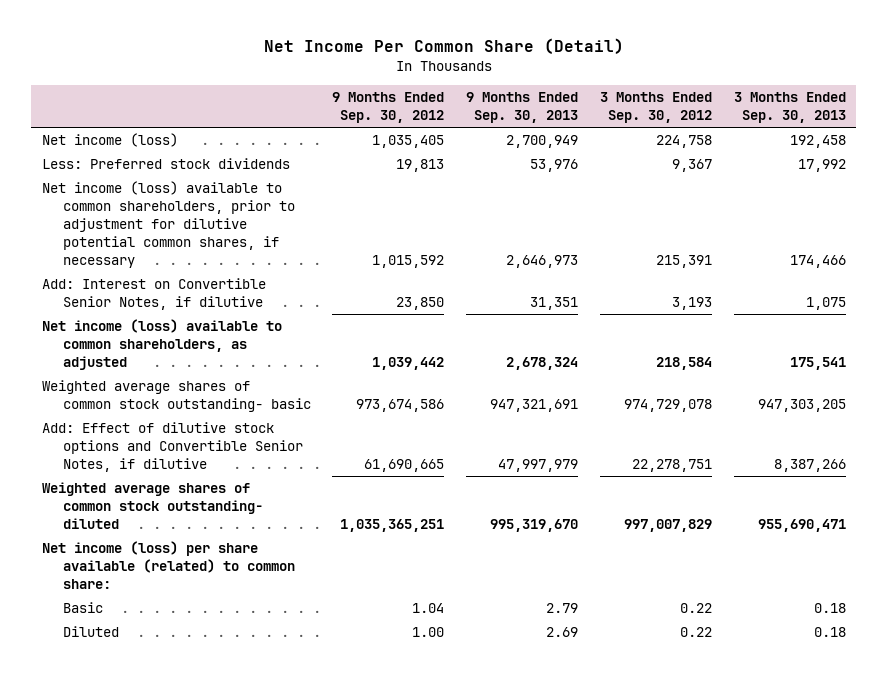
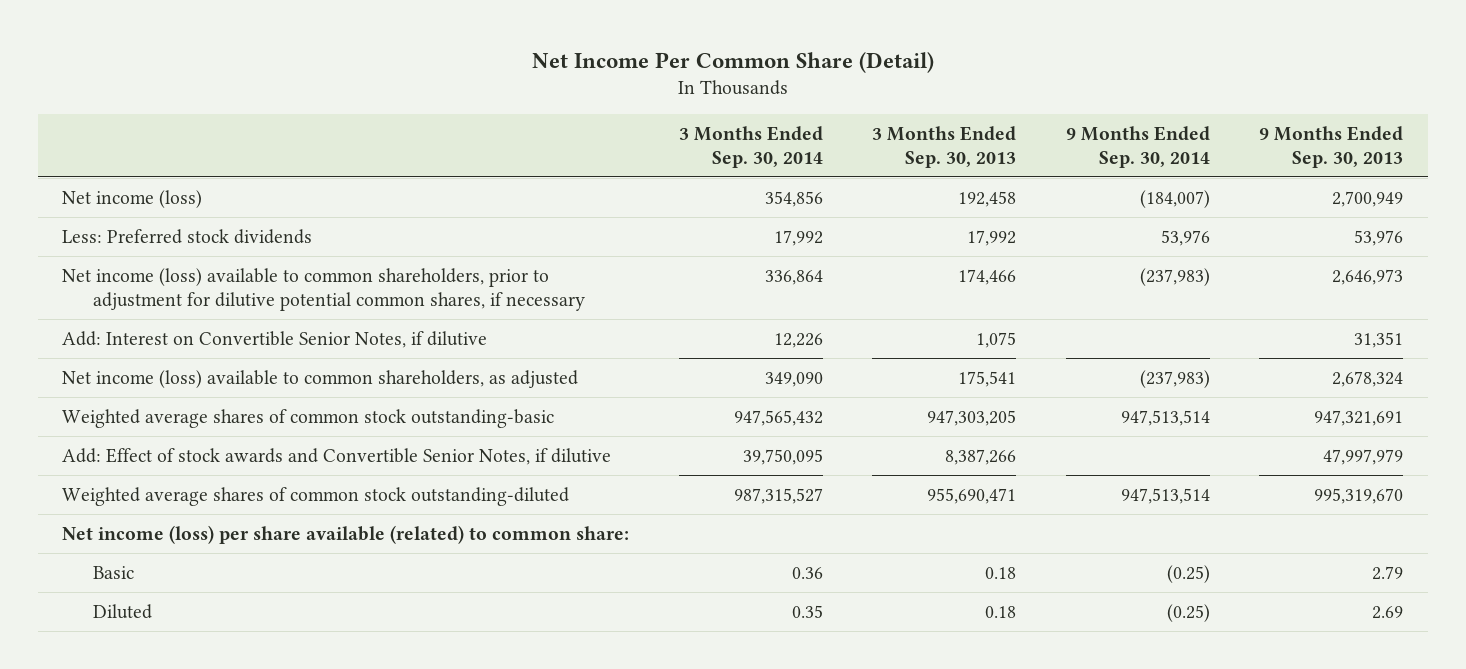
[332,92,445,124] 9 Months Ended Sep. 30, 2012 -> none
[599,92,712,124] 3 Months Ended Sep. 30, 2012 -> none
none -> [678,125,823,168] 3 Months Ended Sep. 30, 2014
none -> [1065,125,1210,168] 9 Months Ended Sep. 30, 2014
[41,380,311,413] Weighted average shares of common stock outstanding- basic -> [62,408,555,428] Weighted average shares of common stock outstanding-basic
[41,422,303,472] Add: Effect of dilutive stock options and Convertible Senior Notes, if dilutive -> [62,447,612,465] Add: Effect of stock awards and Convertible Senior Notes, if dilutive
[41,482,263,529] Weighted average shares of common stock outstanding- diluted -> [62,486,570,506] Weighted average shares of common stock outstanding-diluted

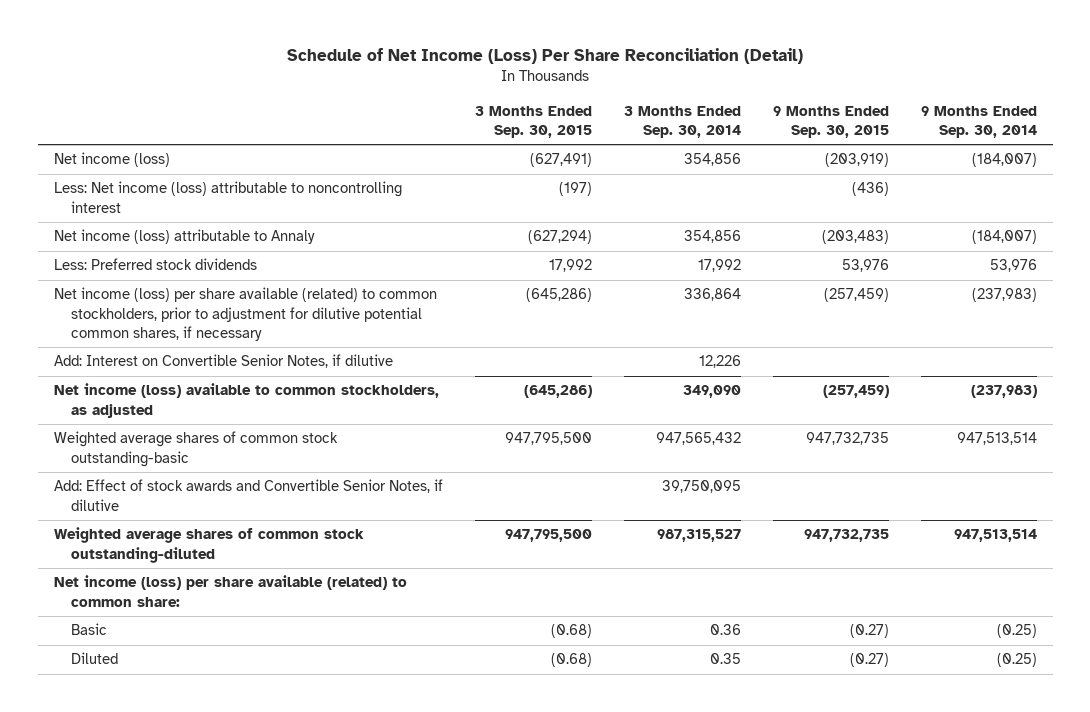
[531,52,934,74] Net Income Per Common Share (Detail) -> [287,47,804,64] Schedule of Net Income (Loss) Per Share Reconciliation (Detail)
[872,125,1017,168] 3 Months Ended Sep. 30, 2013 -> none
[1259,125,1404,168] 9 Months Ended Sep. 30, 2013 -> none
none -> [474,105,592,138] 3 Months Ended Sep. 30, 2015
none -> [772,105,889,138] 9 Months Ended Sep. 30, 2015
none -> [53,181,402,213] Less: Net income (loss) attributable to noncontrolling interest
none -> [53,229,315,245] Net income (loss) attributable to Annaly
[62,267,586,311] Net income (loss) available to common shareholders, prior to adjustment for dilutive potential common shares, if necessary -> [53,287,437,342] Net income (loss) per share available (related) to common stockholders, prior to adjustment for dilutive potential common shares, if necessary
[62,369,579,388] Net income (loss) available to common shareholders, as adjusted -> [53,383,439,418] Net income (loss) available to common stockholders, as adjusted

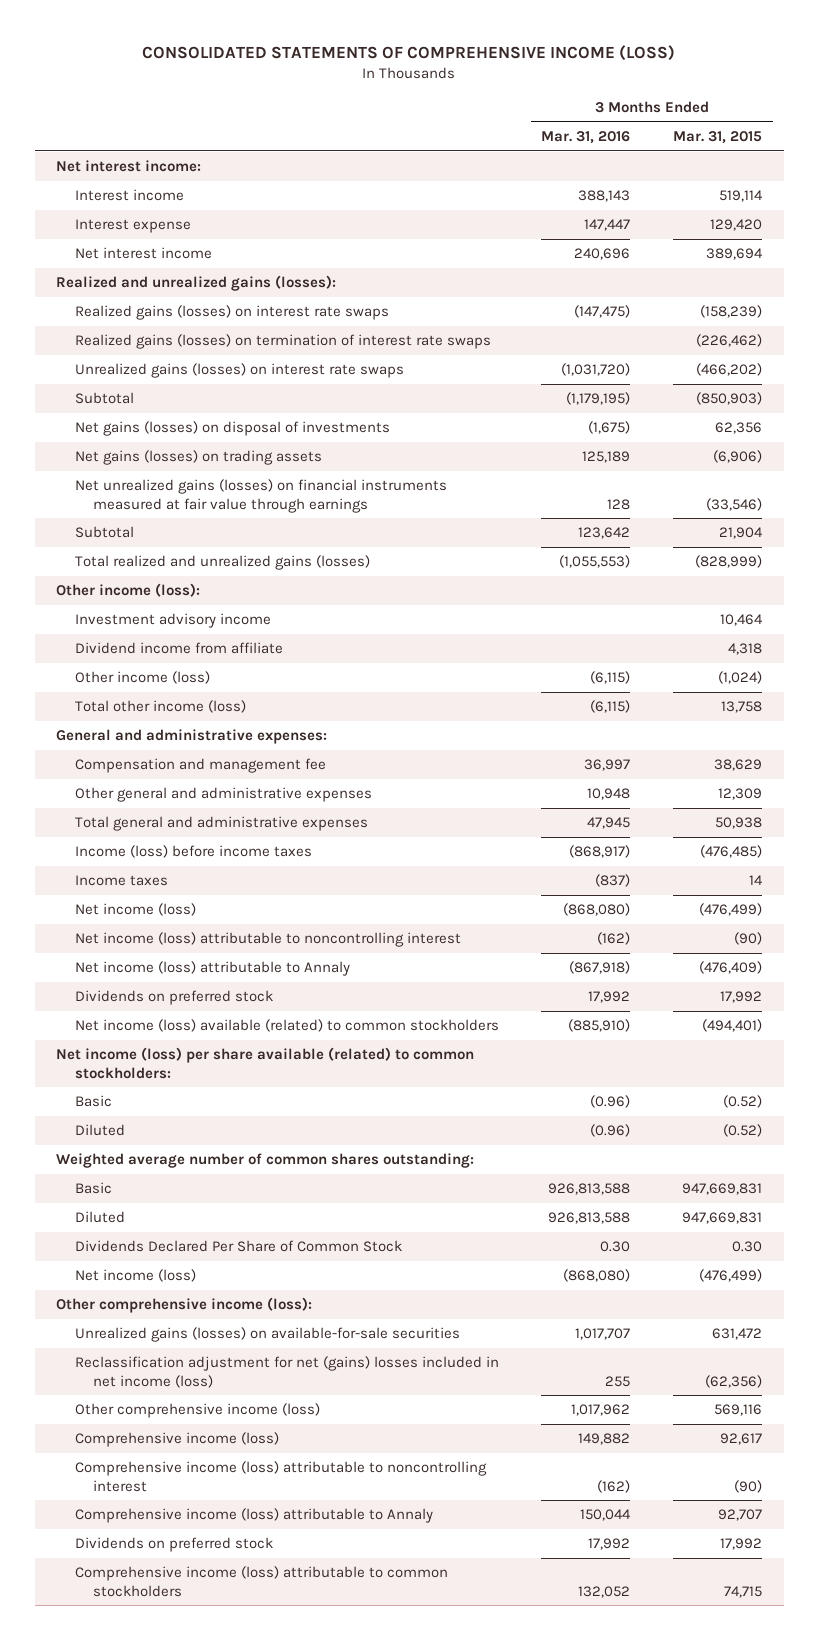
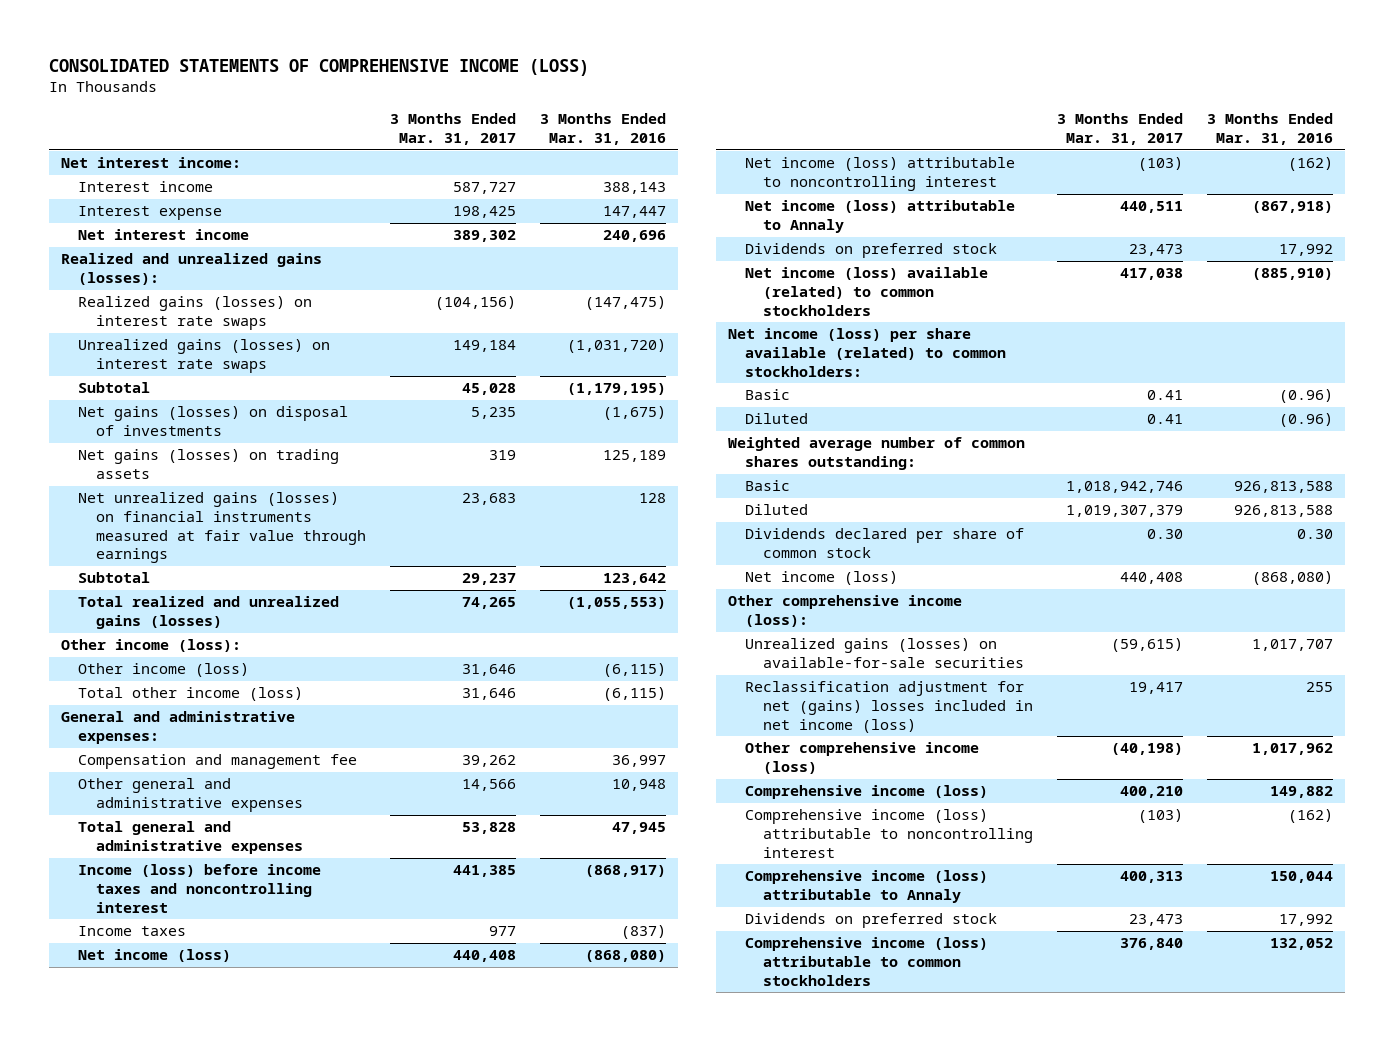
[673,130,763,144] Mar. 31, 2015 -> none
none -> [389,113,516,145] 3 Months Ended Mar. 31, 2017
[74,334,491,350] Realized gains (losses) on termination of interest rate swaps -> none
[74,613,271,629] Investment advisory income -> none
[74,642,283,655] Dividend income from affiliate -> none
[74,845,312,859] Income (loss) before income taxes -> [78,864,322,913] Income (loss) before income taxes and noncontrolling interest
[74,1240,402,1253] Dividends Declared Per Share of Common Stock -> [745,528,1025,559] Dividends declared per share of common stock

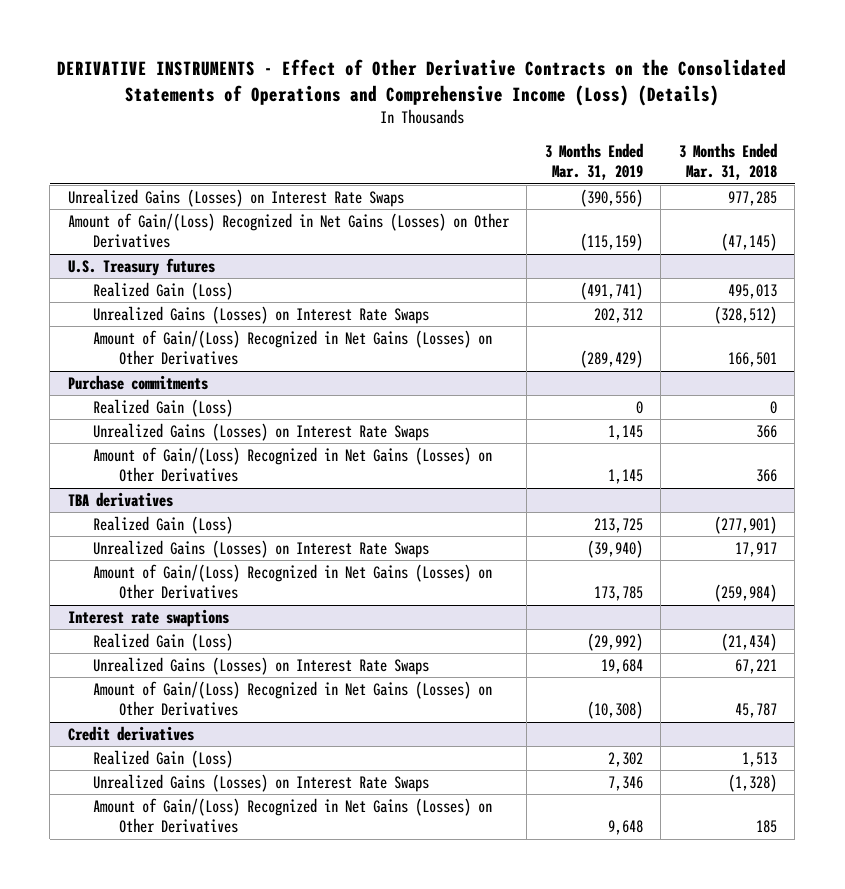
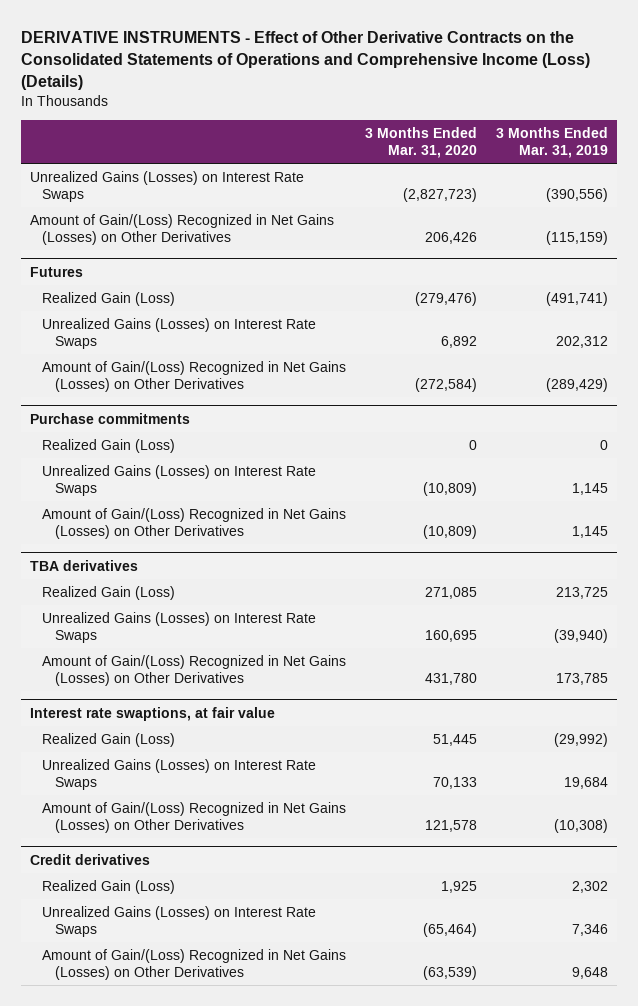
[678,143,777,181] 3 Months Ended Mar. 31, 2018 -> none
none -> [365,127,478,159] 3 Months Ended Mar. 31, 2020
[67,257,215,276] U.S. Treasury futures -> [30,266,84,277] Futures
[67,608,229,627] Interest rate swaptions -> [30,706,276,721] Interest rate swaptions, at fair value

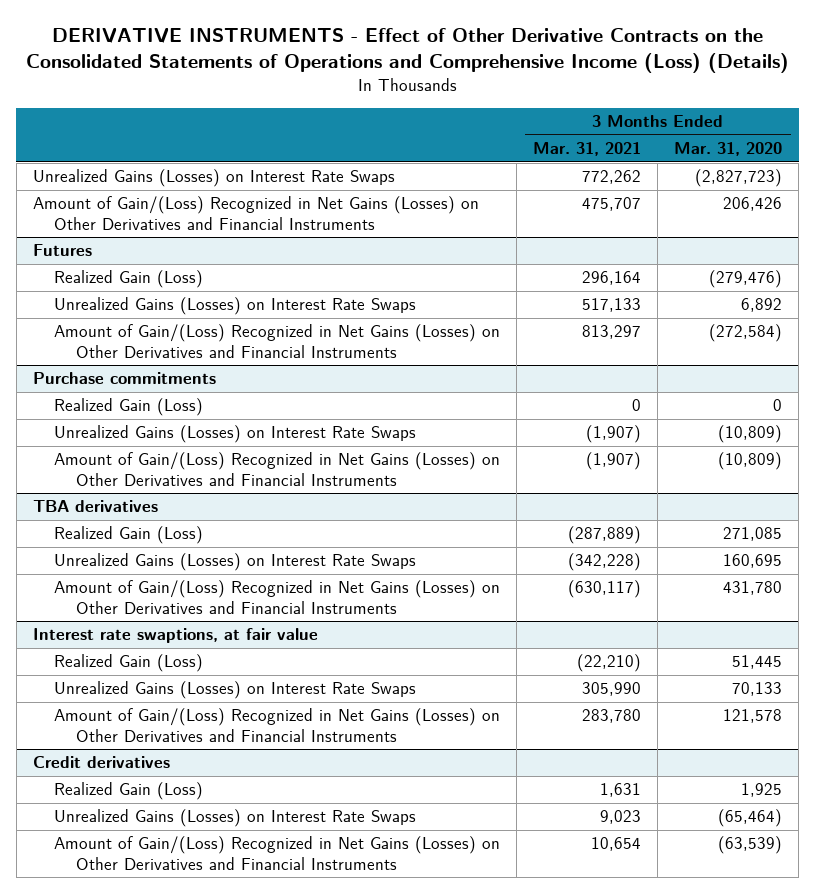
[495,127,608,159] 3 Months Ended Mar. 31, 2019 -> none
none -> [533,142,642,157] Mar. 31, 2021
[30,214,335,246] Amount of Gain/(Loss) Recognized in Net Gains (Losses) on Other Derivatives -> [32,196,479,230] Amount of Gain/(Loss) Recognized in Net Gains (Losses) on Other Derivatives and Financial Instruments
[42,361,347,393] Amount of Gain/(Loss) Recognized in Net Gains (Losses) on Other Derivatives -> [54,324,501,358] Amount of Gain/(Loss) Recognized in Net Gains (Losses) on Other Derivatives and Financial Instruments
[42,508,347,540] Amount of Gain/(Loss) Recognized in Net Gains (Losses) on Other Derivatives -> [54,452,501,486] Amount of Gain/(Loss) Recognized in Net Gains (Losses) on Other Derivatives and Financial Instruments
[42,655,347,687] Amount of Gain/(Loss) Recognized in Net Gains (Losses) on Other Derivatives -> [54,580,501,614] Amount of Gain/(Loss) Recognized in Net Gains (Losses) on Other Derivatives and Financial Instruments
[42,802,347,834] Amount of Gain/(Loss) Recognized in Net Gains (Losses) on Other Derivatives -> [54,708,501,742] Amount of Gain/(Loss) Recognized in Net Gains (Losses) on Other Derivatives and Financial Instruments
[42,949,347,981] Amount of Gain/(Loss) Recognized in Net Gains (Losses) on Other Derivatives -> [54,836,501,870] Amount of Gain/(Loss) Recognized in Net Gains (Losses) on Other Derivatives and Financial Instruments

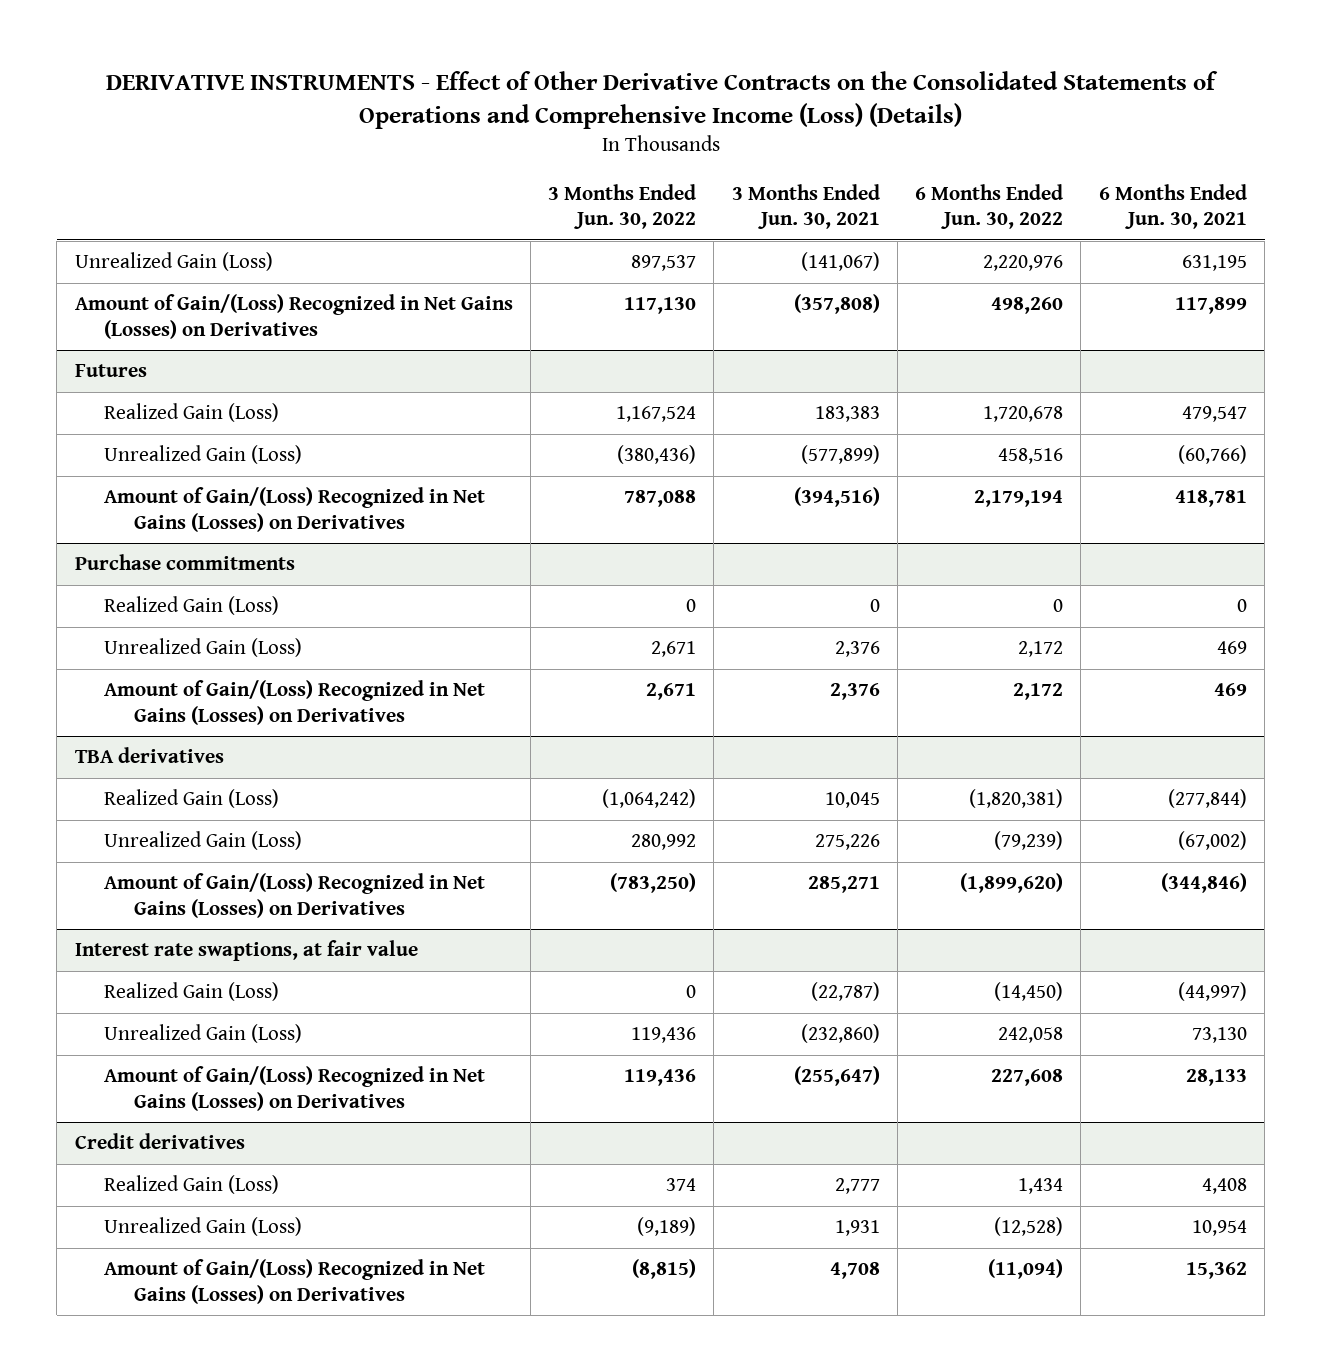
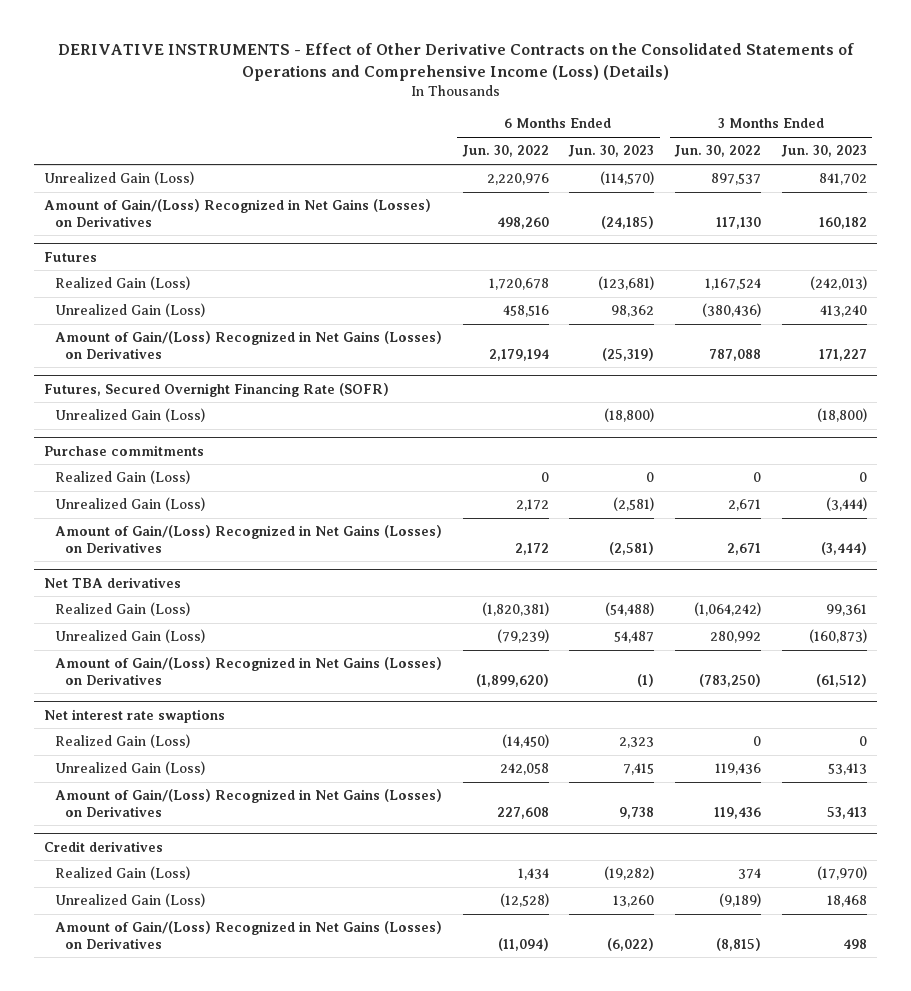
[731,184,880,230] 3 Months Ended Jun. 30, 2021 -> none
[1098,184,1247,230] 6 Months Ended Jun. 30, 2021 -> none
none -> [568,145,655,158] Jun. 30, 2023
none -> [780,145,867,158] Jun. 30, 2023
none -> [44,382,390,397] Futures, Secured Overnight Financing Rate (SOFR)
none -> [54,408,205,423] Unrealized Gain (Loss)
[74,747,224,764] TBA derivatives -> [44,576,182,588] Net TBA derivatives
[74,940,418,962] Interest rate swaptions, at fair value -> [44,708,226,723] Net interest rate swaptions

